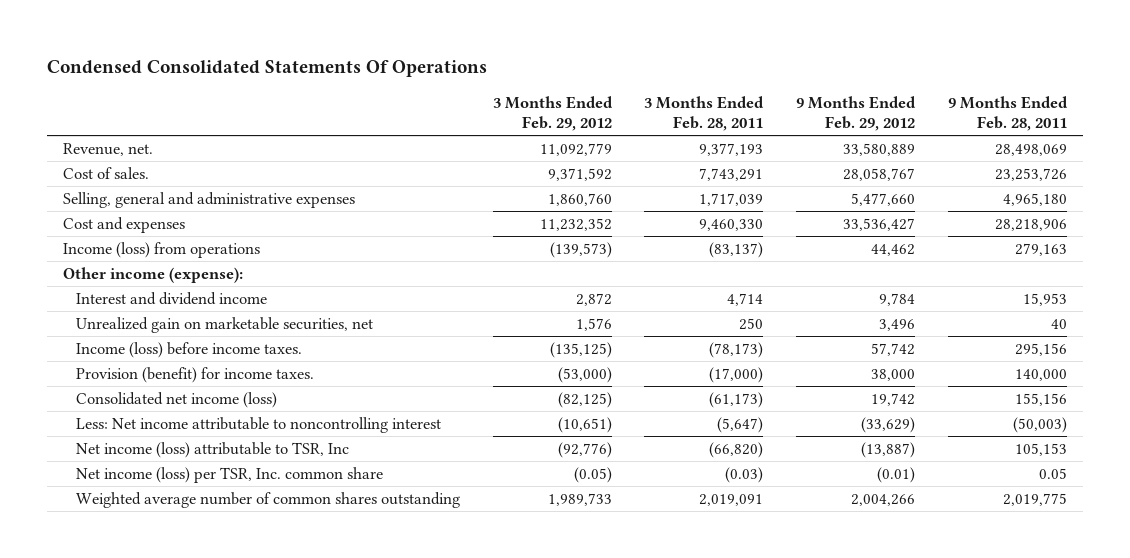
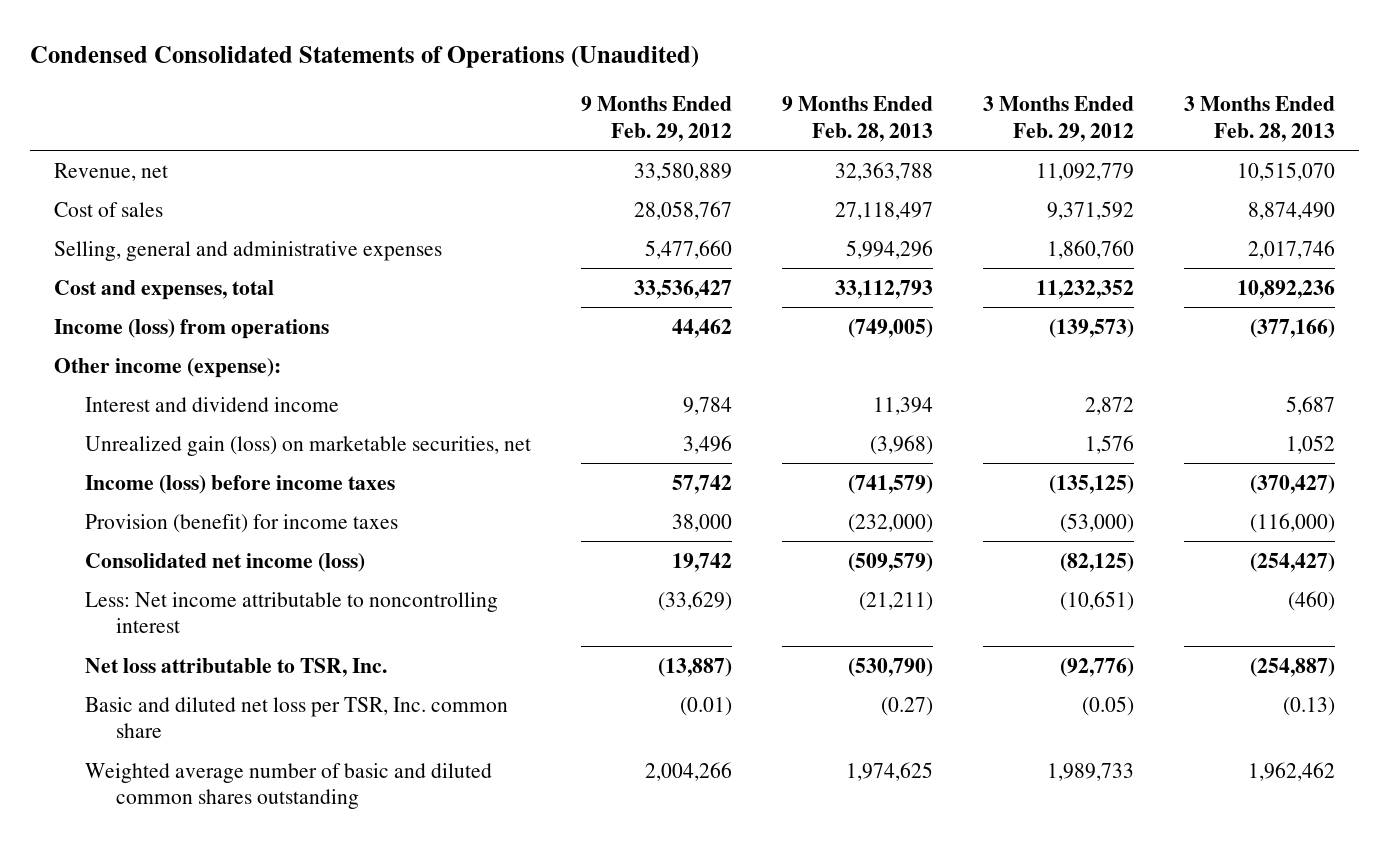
[47,59,488,77] Condensed Consolidated Statements Of Operations -> [29,45,699,68] Condensed Consolidated Statements of Operations (Unaudited)
[644,95,765,132] 3 Months Ended Feb. 28, 2011 -> none
[947,95,1068,132] 9 Months Ended Feb. 28, 2011 -> none
none -> [781,96,933,142] 9 Months Ended Feb. 28, 2013
none -> [1183,96,1335,142] 3 Months Ended Feb. 28, 2013
[63,143,154,157] Revenue, net. -> [54,162,169,181] Revenue, net
[63,167,150,180] Cost of sales. -> [54,201,164,217] Cost of sales
[63,217,186,234] Cost and expenses -> [54,279,275,300] Cost and expenses, total
[75,317,373,334] Unrealized gain on marketable securities, net -> [85,435,532,456] Unrealized gain (loss) on marketable securities, net
[75,342,302,359] Income (loss) before income taxes. -> [85,474,396,494] Income (loss) before income taxes
[75,367,314,384] Provision (benefit) for income taxes. -> [85,513,399,533] Provision (benefit) for income taxes
[75,442,349,459] Net income (loss) attributable to TSR, Inc -> [85,657,388,677] Net loss attributable to TSR, Inc.
[75,467,383,484] Net income (loss) per TSR, Inc. common share -> [85,696,509,739] Basic and diluted net loss per TSR, Inc. common share
[75,492,460,509] Weighted average number of common shares outstanding -> [85,762,493,810] Weighted average number of basic and diluted common shares outstanding

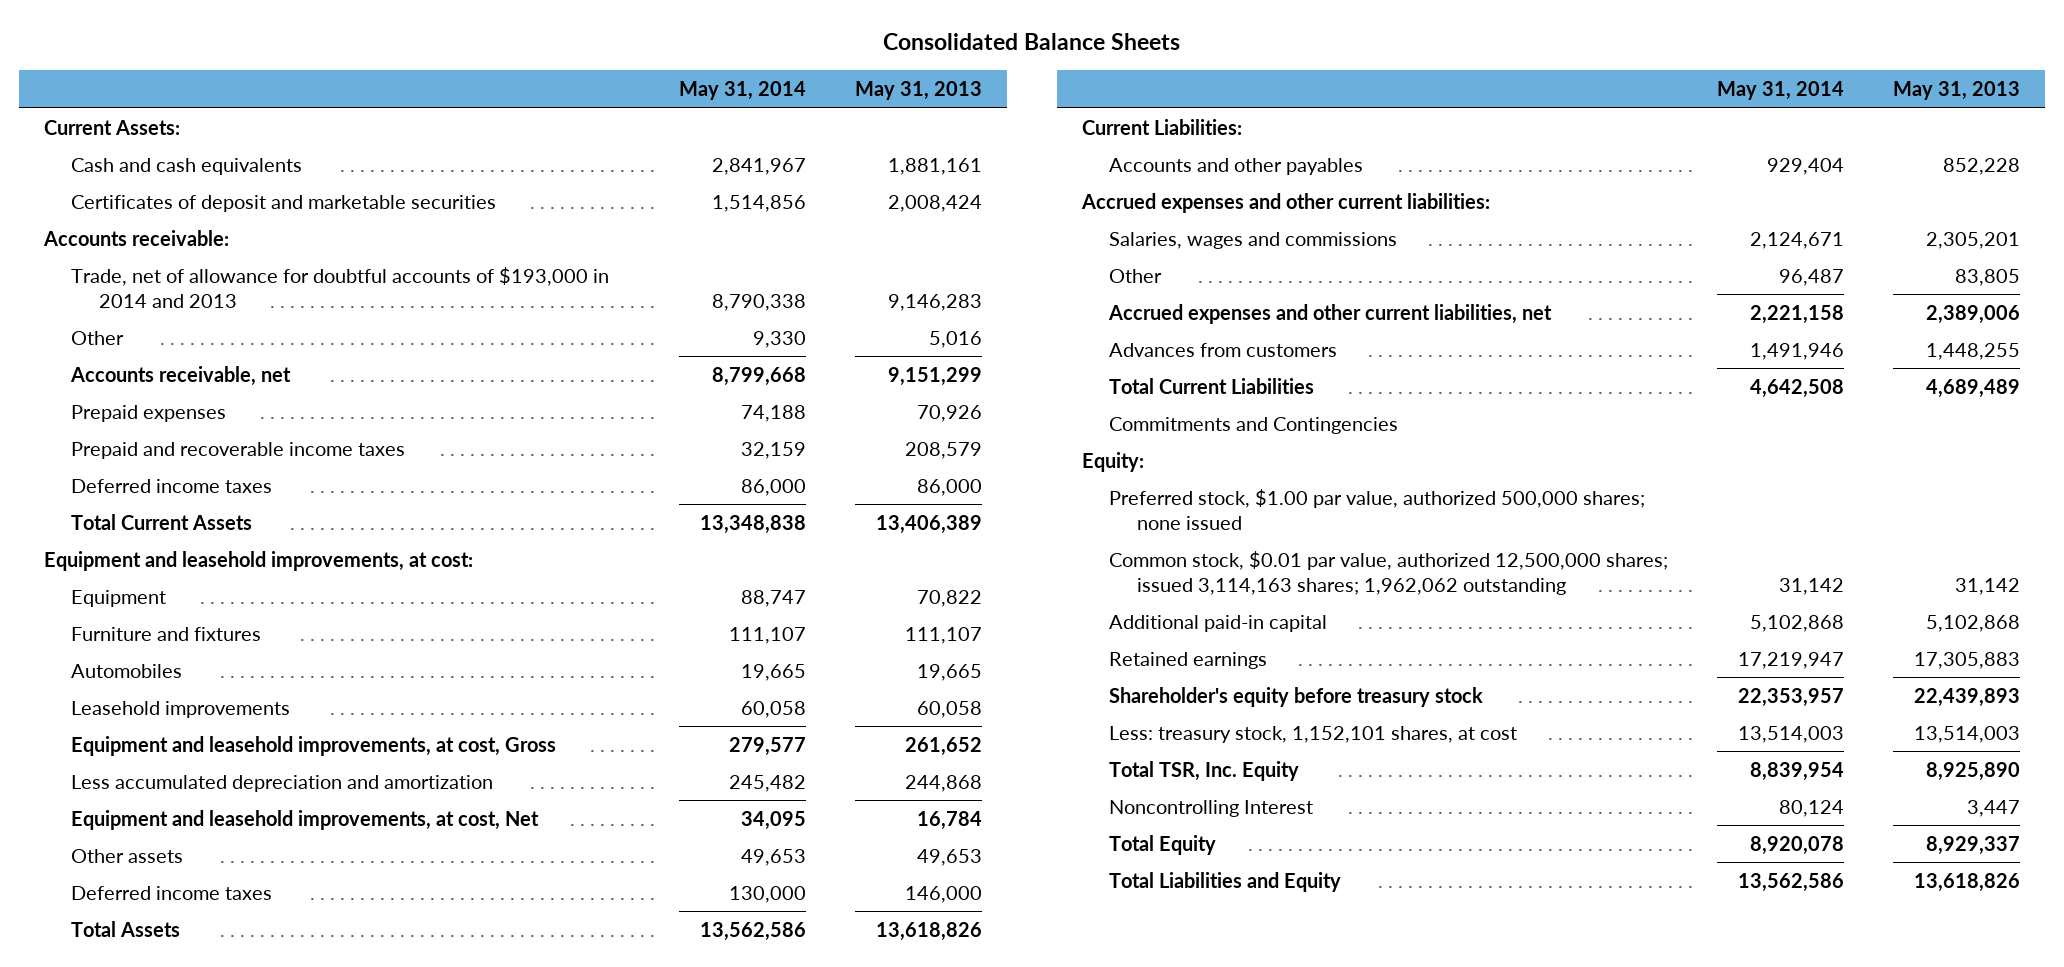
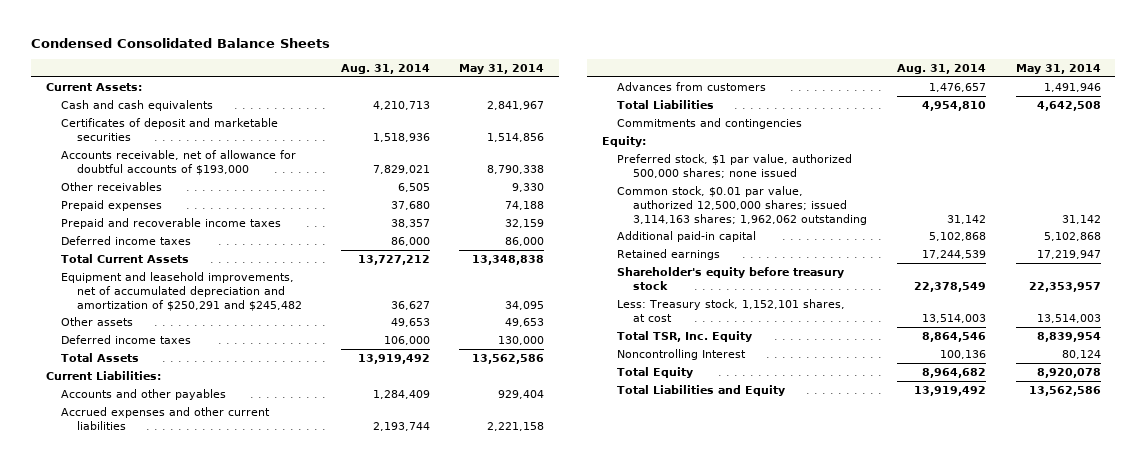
[883,33,1181,51] Consolidated Balance Sheets -> [30,37,330,48] Condensed Consolidated Balance Sheets
[855,81,983,101] May 31, 2013 -> none
none -> [340,63,430,74] Aug. 31, 2014
[42,229,229,246] Accounts receivable: -> none
[70,365,292,386] Accounts receivable, net -> none
[71,266,610,308] Trade, net of allowance for doubtful accounts of $193,000 in 2014 and 2013 -> [61,149,297,175] Accounts receivable, net of allowance for doubtful accounts of $193,000
[71,330,125,345] Other -> [61,181,163,191] Other receivables
[43,550,473,571] Equipment and leasehold improvements, at cost: -> none
[71,589,167,607] Equipment -> none
[71,626,262,641] Furniture and fixtures -> none
[71,663,183,678] Automobiles -> none
[71,700,291,718] Leasehold improvements -> none
[71,735,557,756] Equipment and leasehold improvements, at cost, Gross -> none
[71,774,494,792] Less accumulated depreciation and amortization -> none
[71,809,540,830] Equipment and leasehold improvements, at cost, Net -> [61,271,302,311] Equipment and leasehold improvements, net of accumulated depreciation and amortization of $250,291 and $245,482
[1080,192,1490,213] Accrued expenses and other current liabilities: -> none
[1109,231,1398,249] Salaries, wages and commissions -> none
[1109,268,1163,283] Other -> none
[1108,303,1553,324] Accrued expenses and other current liabilities, net -> [61,406,271,430] Accrued expenses and other current liabilities
[1109,377,1315,394] Total Current Liabilities -> [617,99,715,109] Total Liabilities
[1109,416,1399,434] Commitments and Contingencies -> [617,117,803,129] Commitments and contingencies
[1109,488,1646,530] Preferred stock, $1.00 par value, authorized 500,000 shares; none issued -> [617,153,853,178] Preferred stock, $1 par value, authorized 500,000 shares; none issued
[1109,725,1518,743] Less: treasury stock, 1,152,101 shares, at cost -> [617,298,846,322] Less: Treasury stock, 1,152,101 shares, at cost

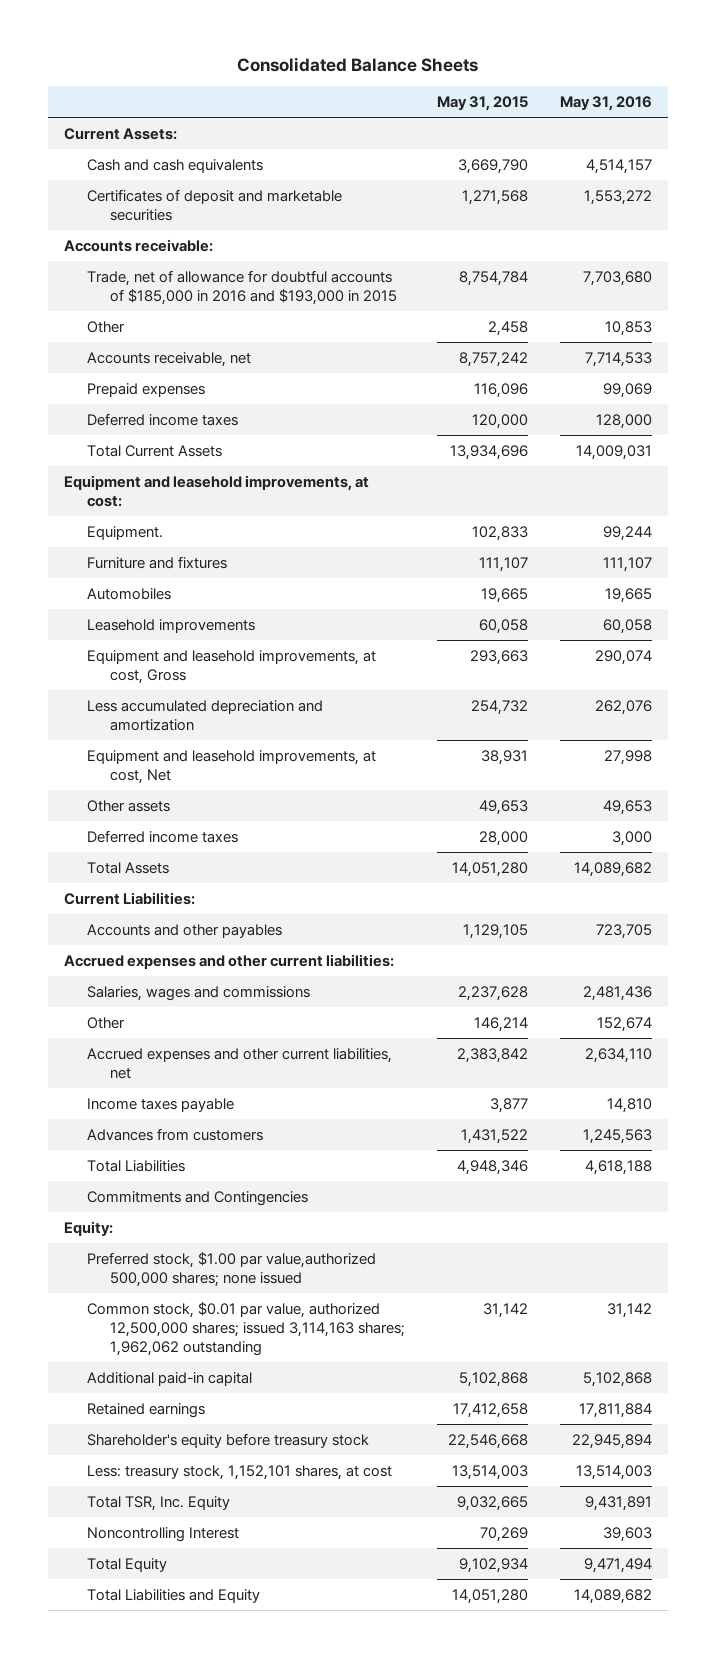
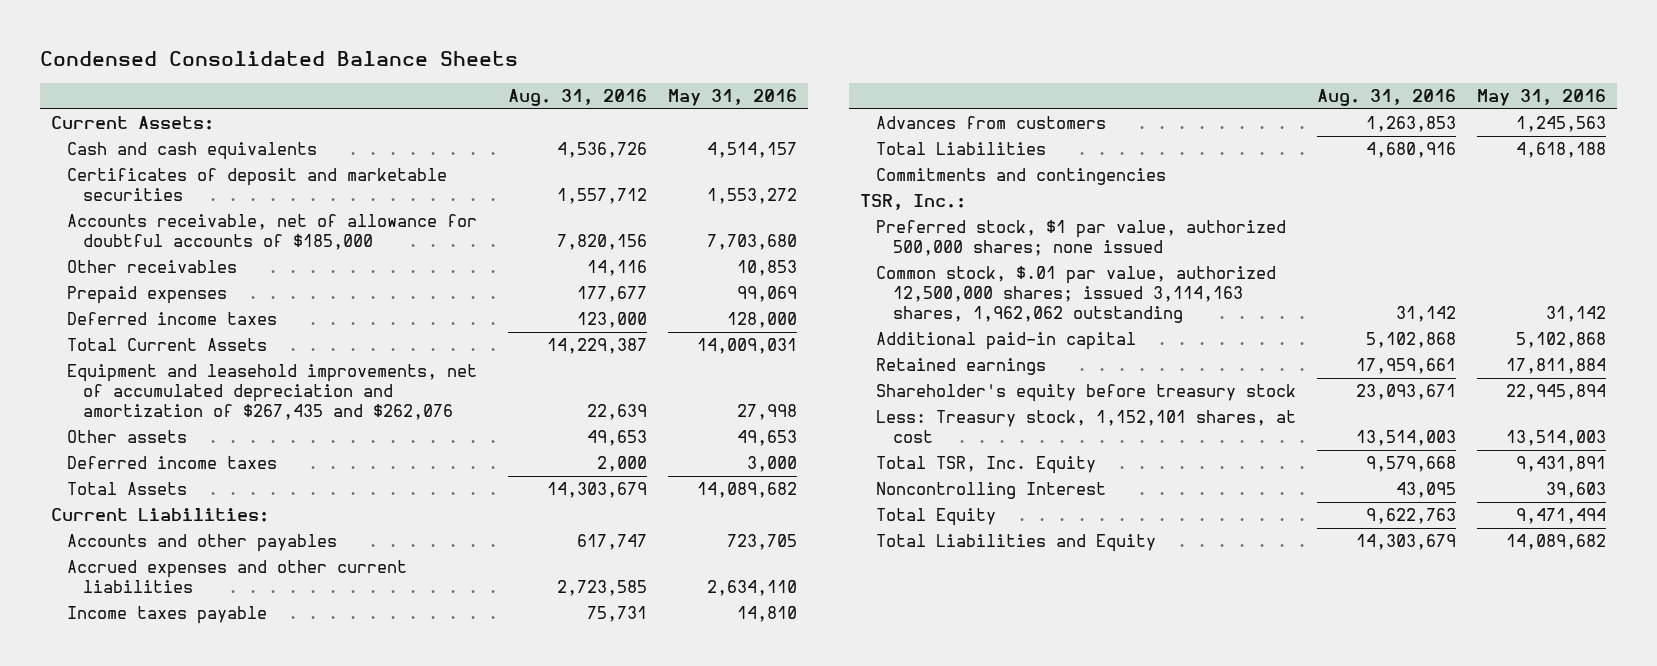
[236,56,478,72] Consolidated Balance Sheets -> [40,50,519,66] Condensed Consolidated Balance Sheets
[436,95,528,111] May 31, 2015 -> none
none -> [508,89,648,107] Aug. 31, 2016
[63,238,213,252] Accounts receivable: -> none
[86,351,251,367] Accounts receivable, net -> none
[86,269,397,305] Trade, net of allowance for doubtful accounts of $185,000 in 2016 and $193,000 in 2015 -> [66,214,477,251] Accounts receivable, net of allowance for doubtful accounts of $185,000
[86,320,125,333] Other -> [66,260,237,274] Other receivables
[63,474,369,507] Equipment and leasehold improvements, at cost: -> none
[86,525,163,540] Equipment. -> none
[86,555,227,569] Furniture and fixtures -> none
[86,587,171,600] Automobiles -> none
[86,618,255,633] Leasehold improvements -> none
[86,649,376,684] Equipment and leasehold improvements, at cost, Gross -> none
[86,699,323,731] Less accumulated depreciation and amortization -> none
[86,749,376,784] Equipment and leasehold improvements, at cost, Net -> [66,364,477,420] Equipment and leasehold improvements, net of accumulated depreciation and amortization of $267,435 and $262,076
[63,953,394,969] Accrued expenses and other current liabilities: -> none
[86,985,310,1001] Salaries, wages and commissions -> none
[86,1016,125,1029] Other -> none
[86,1047,392,1079] Accrued expenses and other current liabilities, net -> [66,560,407,594] Accrued expenses and other current liabilities
[63,1220,113,1236] Equity: -> none
[86,1190,308,1206] Commitments and Contingencies -> [876,168,1167,186] Commitments and contingencies
none -> [859,194,966,211] TSR, Inc.:
[86,1251,376,1287] Preferred stock, $1.00 par value,authorized 500,000 shares; none issued -> [876,220,1287,257] Preferred stock, $1 par value, authorized 500,000 shares; none issued
[86,1301,405,1357] Common stock, $0.01 par value, authorized 12,500,000 shares; issued 3,114,163 shares; 1,962,062 outstanding -> [876,266,1277,323] Common stock, $.01 par value, authorized 12,500,000 shares; issued 3,114,163 shares, 1,962,062 outstanding
[86,1464,392,1480] Less: treasury stock, 1,152,101 shares, at cost -> [876,410,1297,444] Less: Treasury stock, 1,152,101 shares, at cost

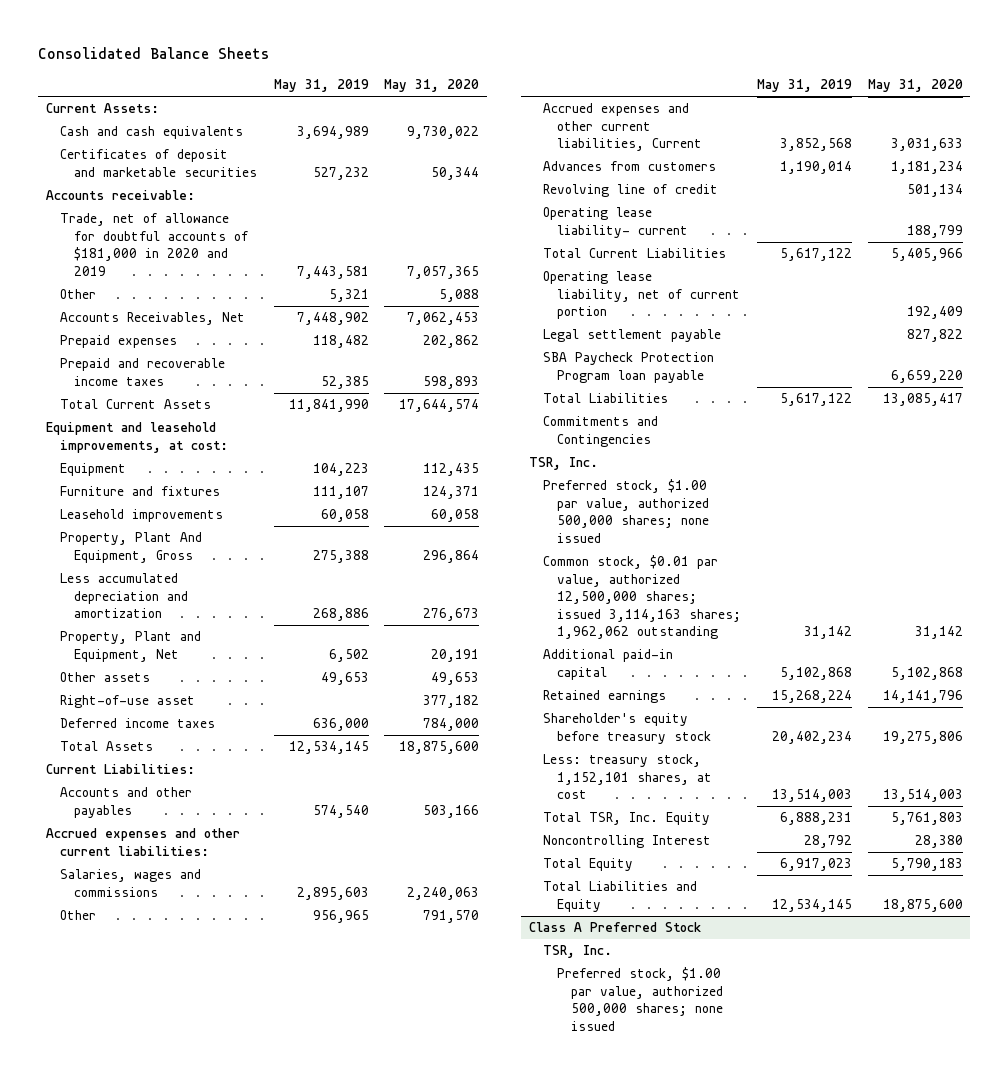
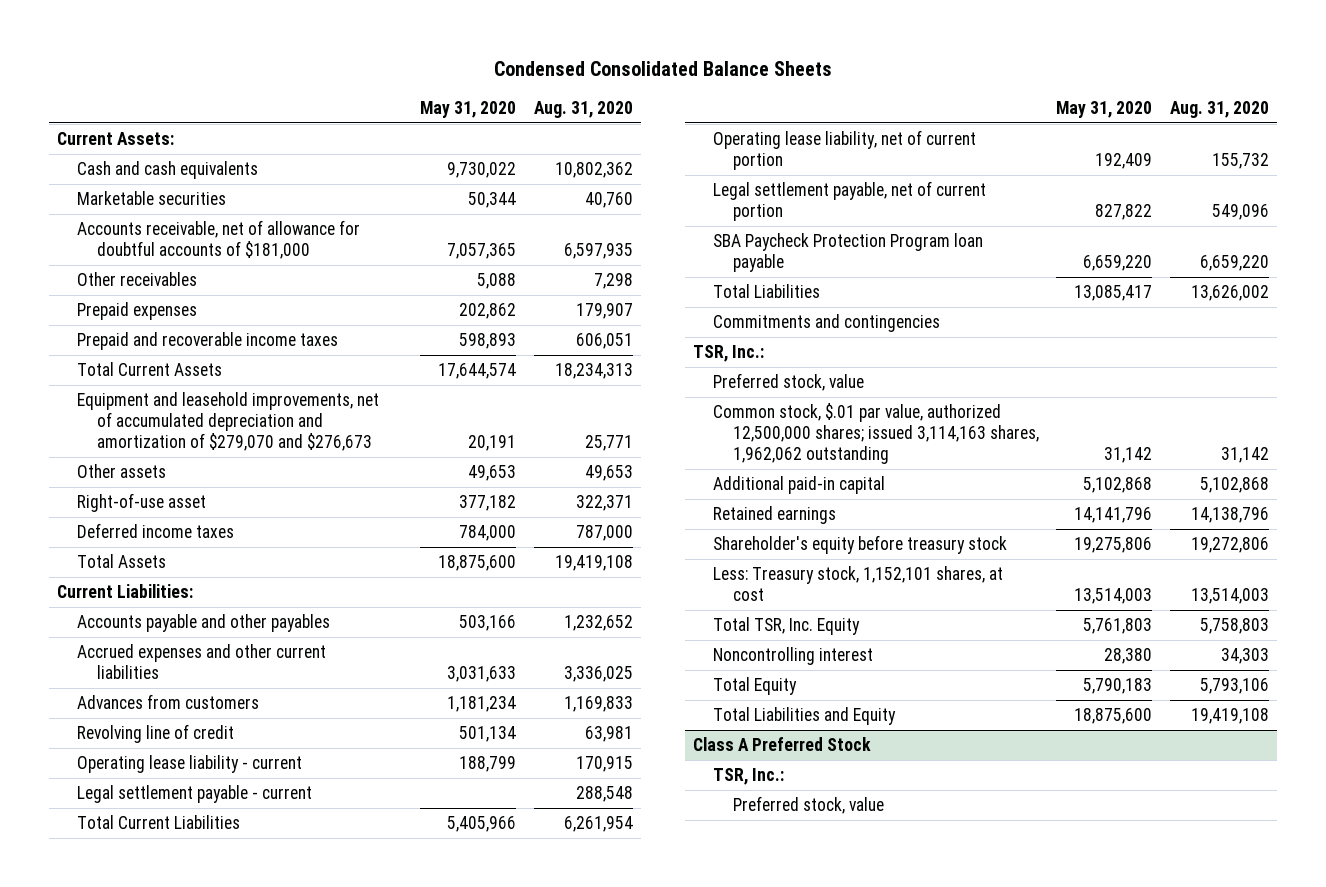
[38,47,270,60] Consolidated Balance Sheets -> [493,60,832,76] Condensed Consolidated Balance Sheets
[273,79,369,93] May 31, 2019 -> none
none -> [533,101,633,119] Aug. 31, 2020
[45,190,195,201] Accounts receivable: -> none
[59,312,245,326] Accounts Receivables, Net -> none
[59,149,258,177] Certificates of deposit and marketable securities -> [77,190,227,205] Marketable securities
[59,213,249,276] Trade, net of allowance for doubtful accounts of $181,000 in 2020 and 2019 -> [77,219,361,260] Accounts receivable, net of allowance for doubtful accounts of $181,000
[59,289,96,300] Other -> [77,271,198,286] Other receivables
[45,422,228,453] Equipment and leasehold improvements, at cost: -> none
[59,463,126,477] Equipment -> none
[59,486,220,497] Furniture and fixtures -> none
[59,509,223,523] Leasehold improvements -> none
[59,532,202,563] Property, Plant And Equipment, Gross -> none
[59,573,189,619] Less accumulated depreciation and amortization -> none
[59,631,201,662] Property, Plant and Equipment, Net -> [77,391,380,452] Equipment and leasehold improvements, net of accumulated depreciation and amortization of $279,070 and $276,673
[45,828,240,856] Accrued expenses and other current liabilities: -> none
[59,869,201,897] Salaries, wages and commissions -> none
[59,910,96,921] Other -> none
[59,787,192,818] Accounts and other payables -> [77,613,331,632] Accounts payable and other payables
[543,103,703,152] Accrued expenses and other current liabilities, Current -> [77,643,327,680] Accrued expenses and other current liabilities
[543,207,689,238] Operating lease liability- current -> [77,754,303,773] Operating lease liability - current
none -> [77,784,313,803] Legal settlement payable - current
[543,329,722,343] Legal settlement payable -> [713,180,987,222] Legal settlement payable, net of current portion
[543,416,659,447] Commitments and Contingencies -> [713,313,941,332] Commitments and contingencies
[529,457,599,471] TSR, Inc. -> [693,344,765,362] TSR, Inc.:
[543,479,710,543] Preferred stock, $1.00 par value, authorized 500,000 shares; none issued -> [713,372,865,391] Preferred stock, value
[543,555,742,639] Common stock, $0.01 par value, authorized 12,500,000 shares; issued 3,114,163 shares; 1,962,062 outstanding -> [713,402,1039,465] Common stock, $.01 par value, authorized 12,500,000 shares; issued 3,114,163 shares, 1,962,062 outstanding
[543,754,713,800] Less: treasury stock, 1,152,101 shares, at cost -> [713,565,1004,602] Less: Treasury stock, 1,152,101 shares, at cost
[543,835,712,849] Noncontrolling Interest -> [713,646,874,665] Noncontrolling interest
[543,945,613,959] TSR, Inc. -> [713,767,785,785] TSR, Inc.:
[557,967,724,1031] Preferred stock, $1.00 par value, authorized 500,000 shares; none issued -> [732,795,884,814] Preferred stock, value

